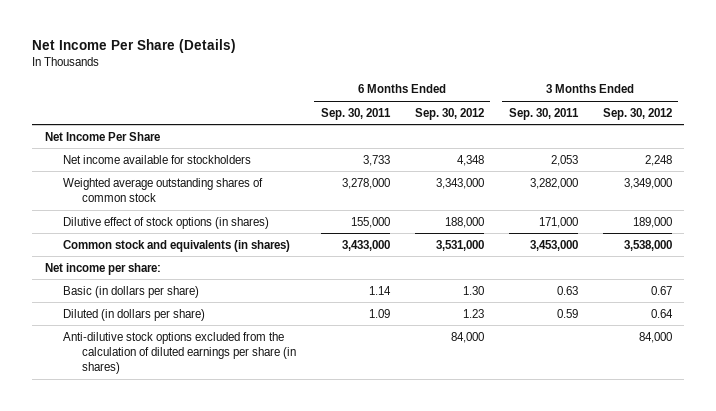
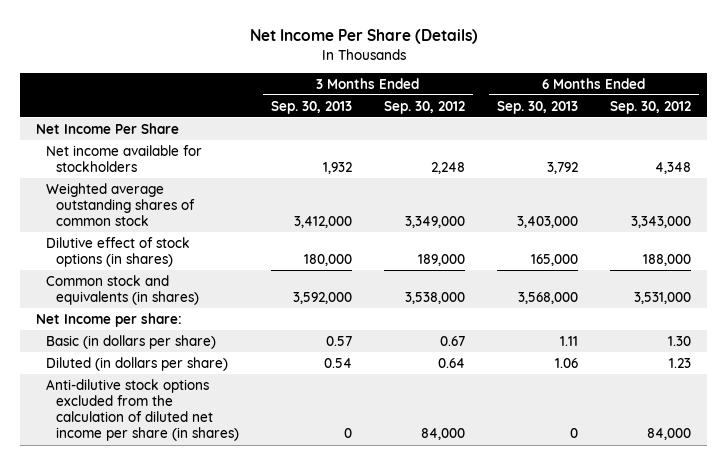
[320,107,391,120] Sep. 30, 2011 -> none
[508,107,579,120] Sep. 30, 2011 -> none
none -> [270,100,352,114] Sep. 30, 2013
none -> [497,100,579,114] Sep. 30, 2013
[44,262,161,275] Net income per share: -> [36,312,183,327] Net Income per share:
[63,331,296,374] Anti-dilutive stock options excluded from the calculation of diluted earnings per share (in shares) -> [45,378,239,442] Anti-dilutive stock options excluded from the calculation of diluted net income per share (in shares)

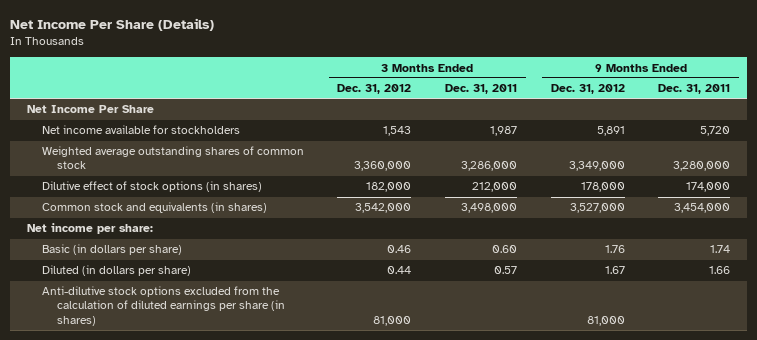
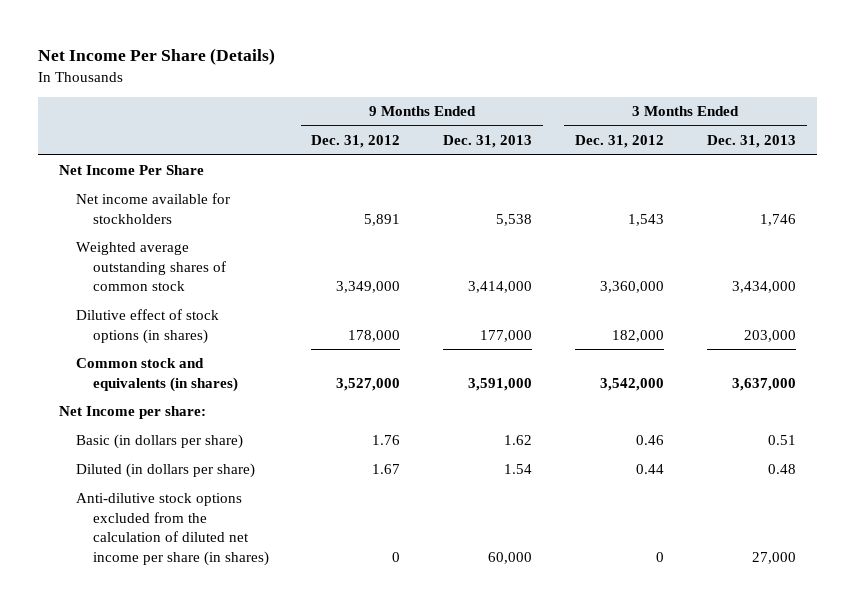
[445,84,518,95] Dec. 31, 2011 -> none
[658,84,731,95] Dec. 31, 2011 -> none
none -> [443,135,533,149] Dec. 31, 2013
none -> [706,135,796,149] Dec. 31, 2013
[26,223,153,235] Net income per share: -> [59,406,207,420] Net Income per share:
[41,286,285,326] Anti-dilutive stock options excluded from the calculation of diluted earnings per share (in shares) -> [75,493,269,566] Anti-dilutive stock options excluded from the calculation of diluted net income per share (in shares)
[373,315,412,326] 81,000 -> [656,551,665,562] 0
[586,315,625,326] 81,000 -> [392,551,401,562] 0

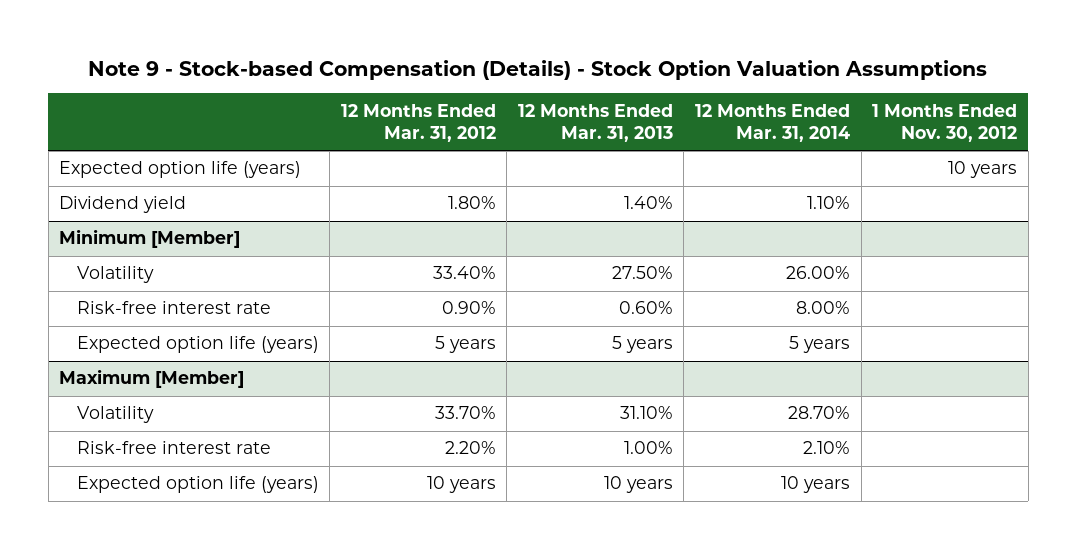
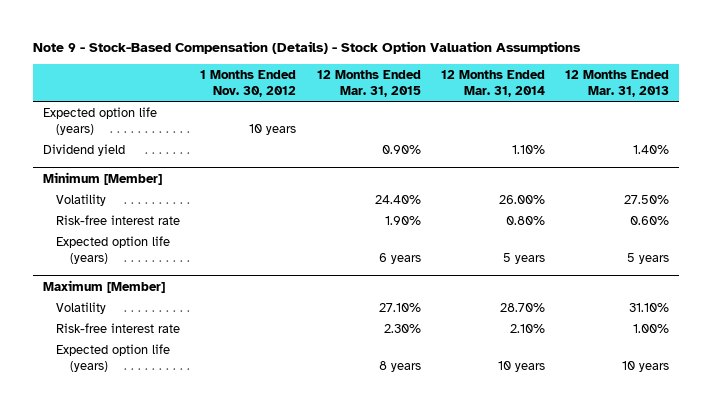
[88,59,988,80] Note 9 - Stock-based Compensation (Details) - Stock Option Valuation Assumptions -> [32,40,581,54] Note 9 - Stock-Based Compensation (Details) - Stock Option Valuation Assumptions
[340,103,496,143] 12 Months Ended Mar. 31, 2012 -> none
none -> [316,69,421,97] 12 Months Ended Mar. 31, 2015
[796,301,851,315] 8.00% -> [505,215,545,225] 0.80%

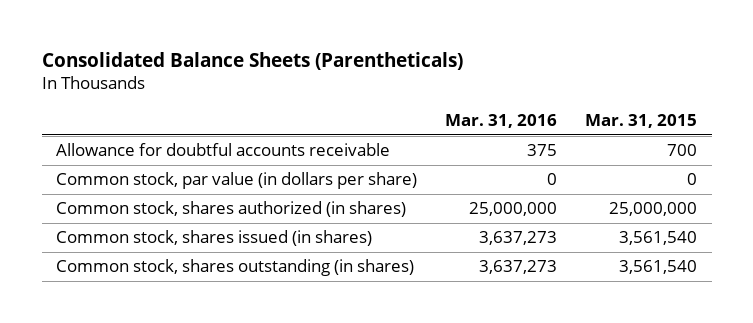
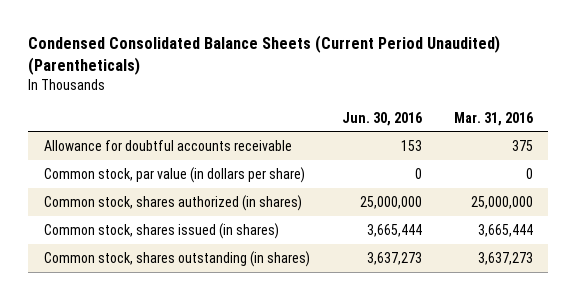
[41,52,463,71] Consolidated Balance Sheets (Parentheticals) -> [27,35,500,76] Condensed Consolidated Balance Sheets (Current Period Unaudited) (Parentheticals)
[585,114,698,129] Mar. 31, 2015 -> none
none -> [341,111,422,126] Jun. 30, 2016
[479,231,558,246] 3,637,273 -> [477,223,533,237] 3,665,444

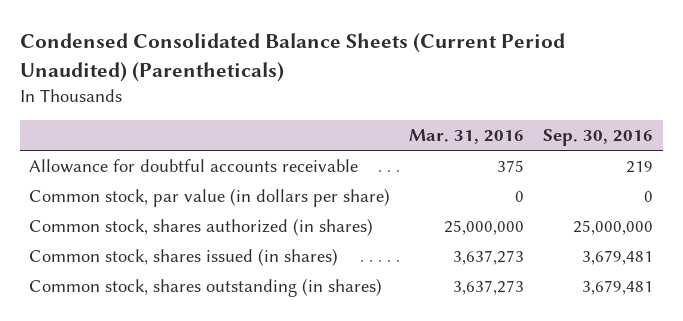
[341,111,422,126] Jun. 30, 2016 -> none
none -> [543,129,654,147] Sep. 30, 2016
[477,223,533,237] 3,665,444 -> [453,249,525,265] 3,637,273

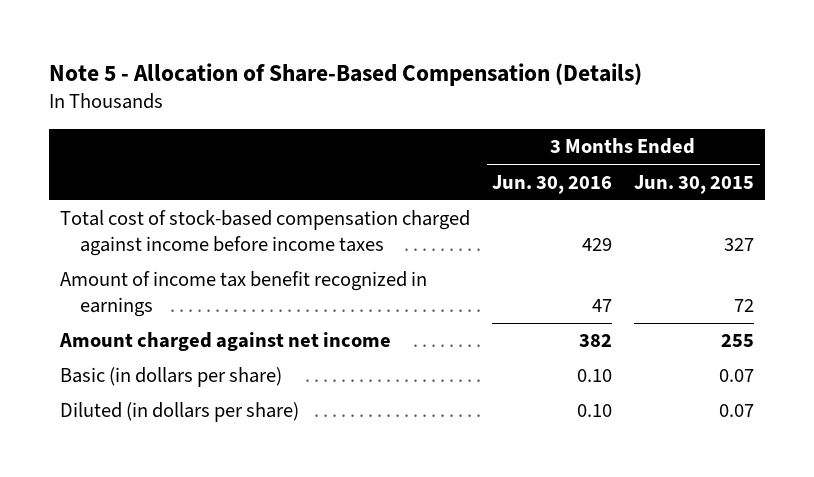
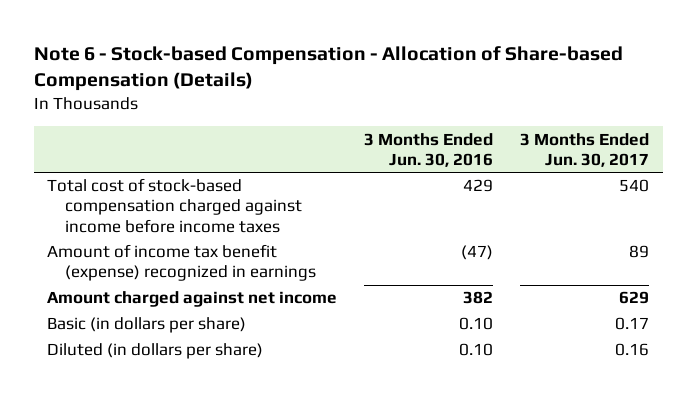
[48,62,642,86] Note 5 - Allocation of Share-Based Compensation (Details) -> [33,45,623,92] Note 6 - Stock-based Compensation - Allocation of Share-based Compensation (Details)
[634,174,755,194] Jun. 30, 2015 -> none
none -> [520,132,650,167] 3 Months Ended Jun. 30, 2017
[59,271,427,317] Amount of income tax benefit recognized in earnings -> [47,244,317,282] Amount of income tax benefit (expense) recognized in earnings
[592,298,613,312] 47 -> [461,245,494,261] (47)

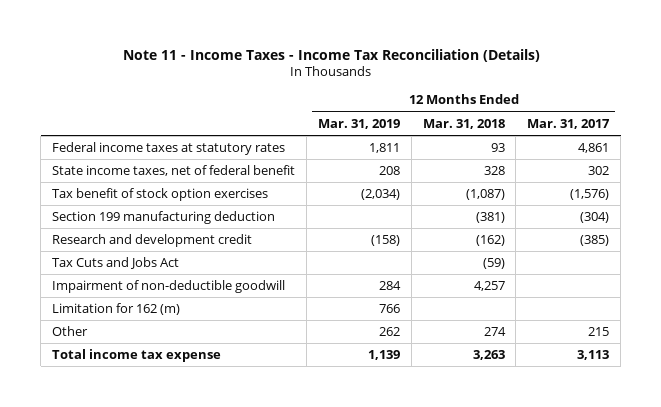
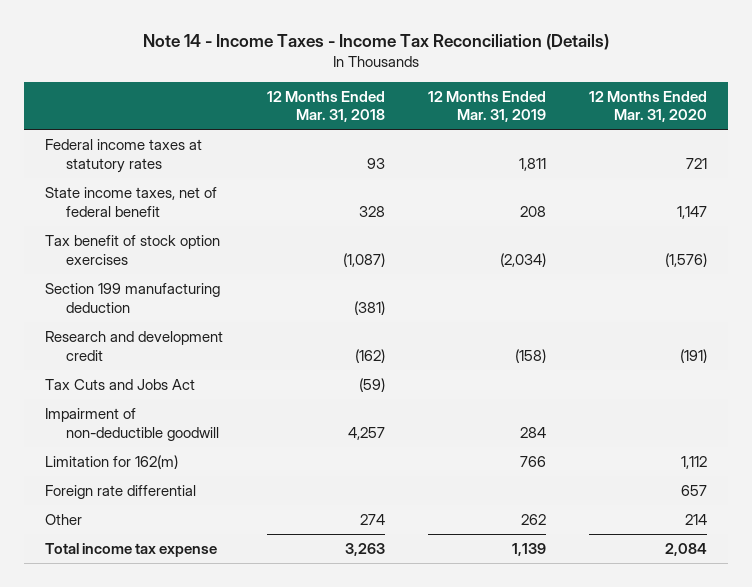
[122,48,540,62] Note 11 - Income Taxes - Income Tax Reconciliation (Details) -> [143,33,610,50] Note 14 - Income Taxes - Income Tax Reconciliation (Details)
[527,118,611,129] Mar. 31, 2017 -> none
none -> [588,90,707,123] 12 Months Ended Mar. 31, 2020
[51,303,180,316] Limitation for 162 (m) -> [45,454,179,469] Limitation for 162(m)
none -> [45,484,197,499] Foreign rate differential

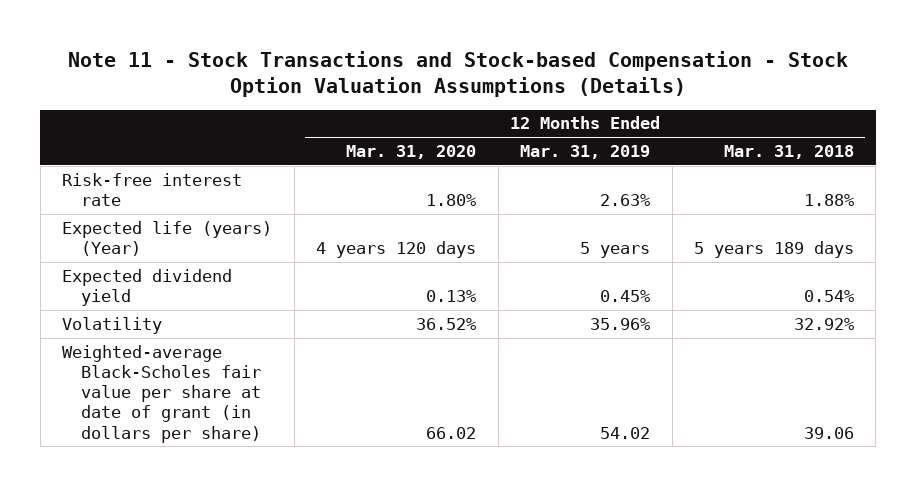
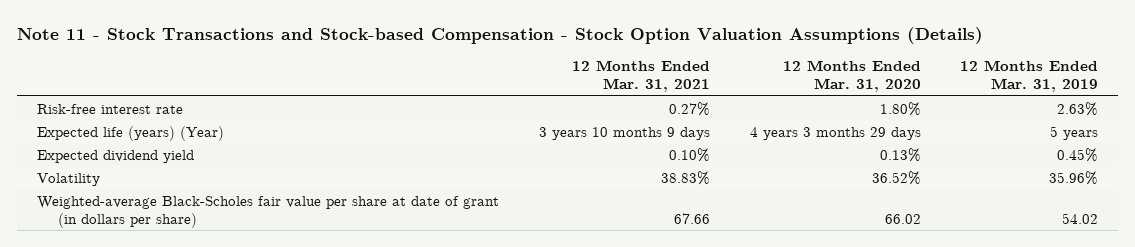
[724,145,855,160] Mar. 31, 2018 -> none
none -> [571,60,710,93] 12 Months Ended Mar. 31, 2021
[316,241,477,259] 4 years 120 days -> [749,126,921,140] 4 years 3 months 29 days

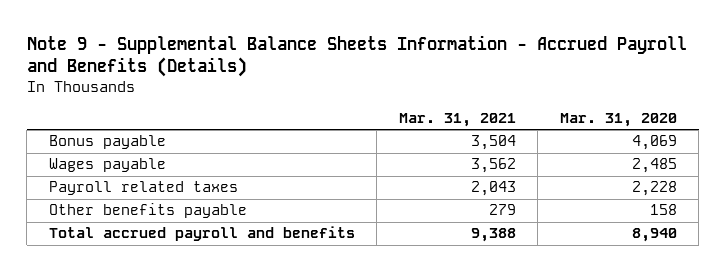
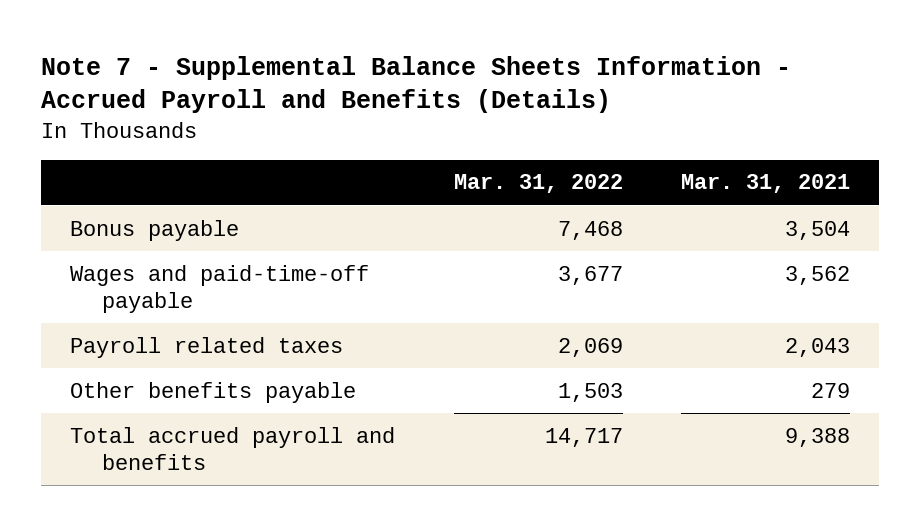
[26,34,687,78] Note 9 - Supplemental Balance Sheets Information - Accrued Payroll and Benefits (Details) -> [40,55,791,114] Note 7 - Supplemental Balance Sheets Information - Accrued Payroll and Benefits (Details)
[559,113,677,128] Mar. 31, 2020 -> none
none -> [453,174,623,194] Mar. 31, 2022
[48,158,166,173] Wages payable -> [70,264,370,314] Wages and paid-time-off payable

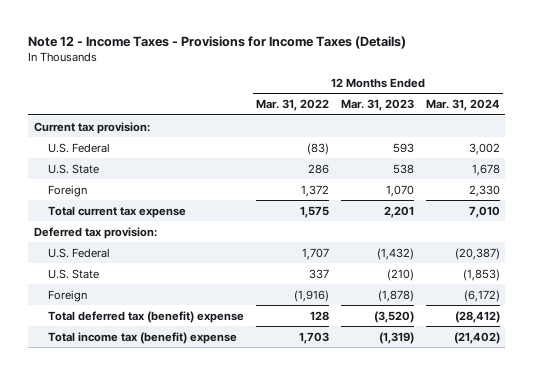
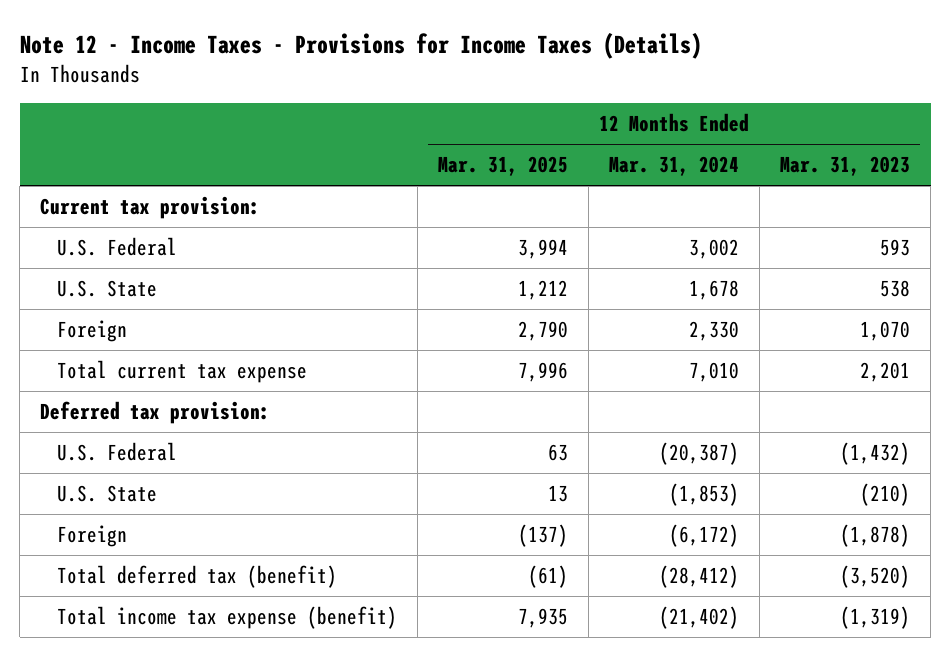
[255,99,329,112] Mar. 31, 2022 -> none
none -> [437,156,568,177] Mar. 31, 2025
[47,310,244,323] Total deferred tax (benefit) expense -> [56,565,337,589] Total deferred tax (benefit)
[47,331,237,344] Total income tax (benefit) expense -> [56,606,397,630] Total income tax expense (benefit)

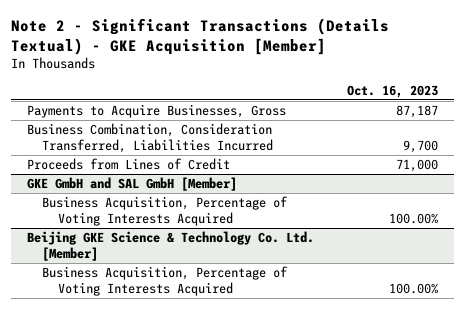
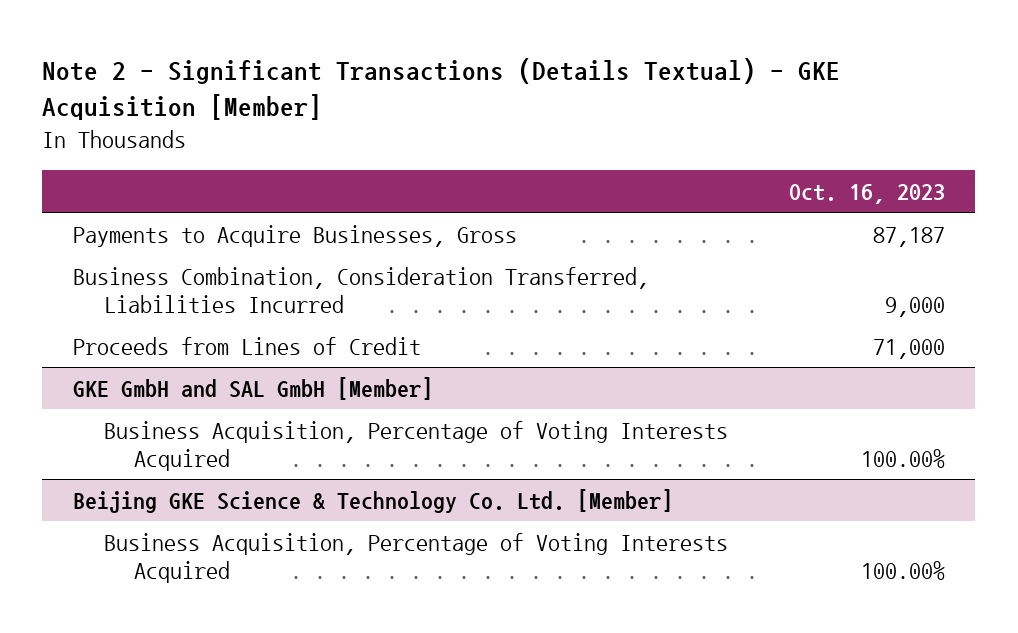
[402,139,438,153] 9,700 -> [884,296,945,317] 9,000

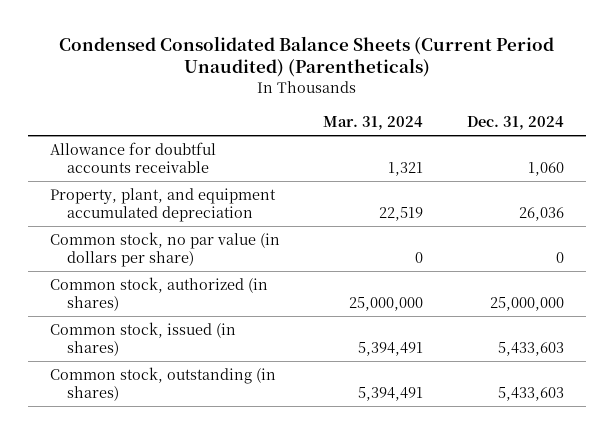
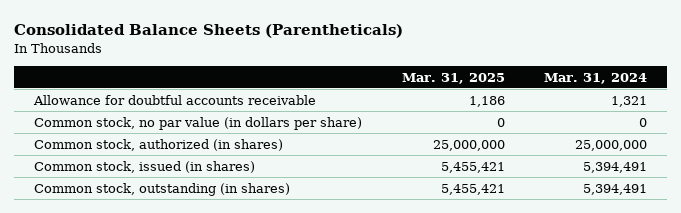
[58,35,554,78] Condensed Consolidated Balance Sheets (Current Period Unaudited) (Parentheticals) -> [14,23,404,38] Consolidated Balance Sheets (Parentheticals)
[467,115,565,130] Dec. 31, 2024 -> none
none -> [401,72,505,84] Mar. 31, 2025
[49,188,276,222] Property, plant, and equipment accumulated depreciation -> none

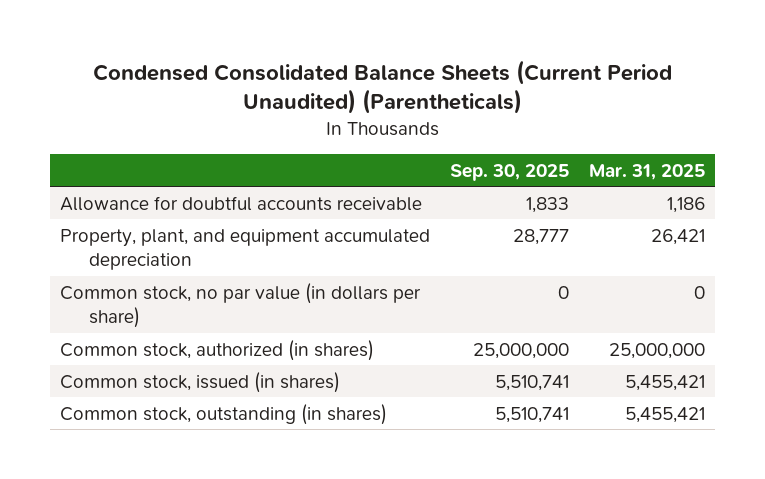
[14,23,404,38] Consolidated Balance Sheets (Parentheticals) -> [92,59,672,115] Condensed Consolidated Balance Sheets (Current Period Unaudited) (Parentheticals)
[544,72,648,84] Mar. 31, 2024 -> none
none -> [450,163,570,181] Sep. 30, 2025
none -> [60,228,431,271] Property, plant, and equipment accumulated depreciation

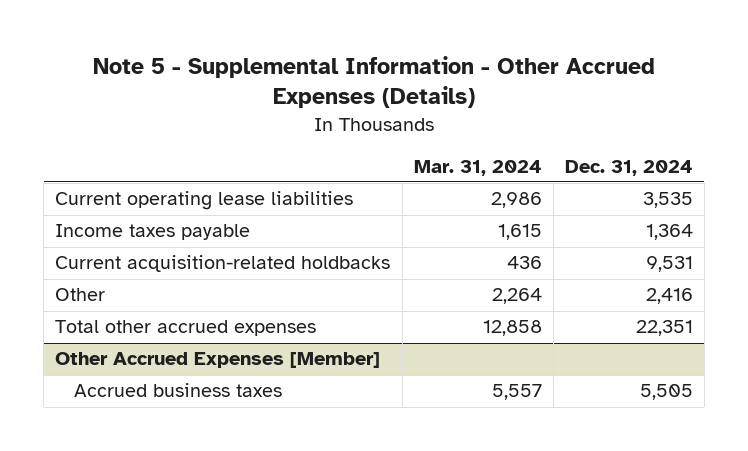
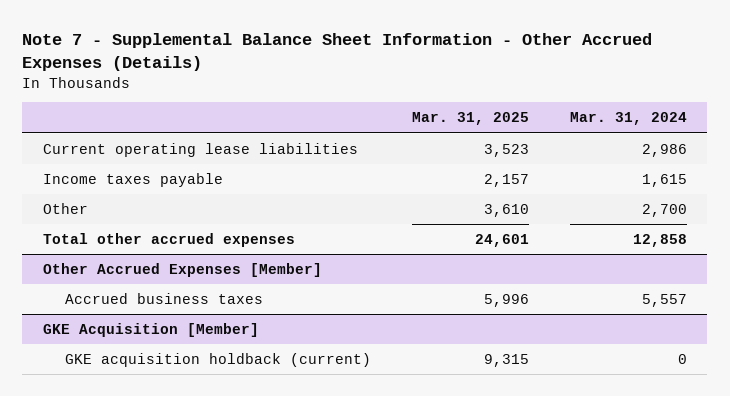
[93,56,656,109] Note 5 - Supplemental Information - Other Accrued Expenses (Details) -> [22,33,653,71] Note 7 - Supplemental Balance Sheet Information - Other Accrued Expenses (Details)
[564,159,693,176] Dec. 31, 2024 -> none
none -> [411,112,529,126] Mar. 31, 2025
[55,255,391,273] Current acquisition-related holdbacks -> none
[491,288,542,305] 2,264 -> [641,203,687,217] 2,700
none -> [42,322,259,337] GKE Acquisition [Member]
none -> [64,352,371,367] GKE acquisition holdback (current)

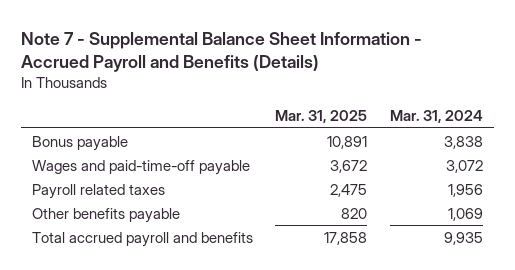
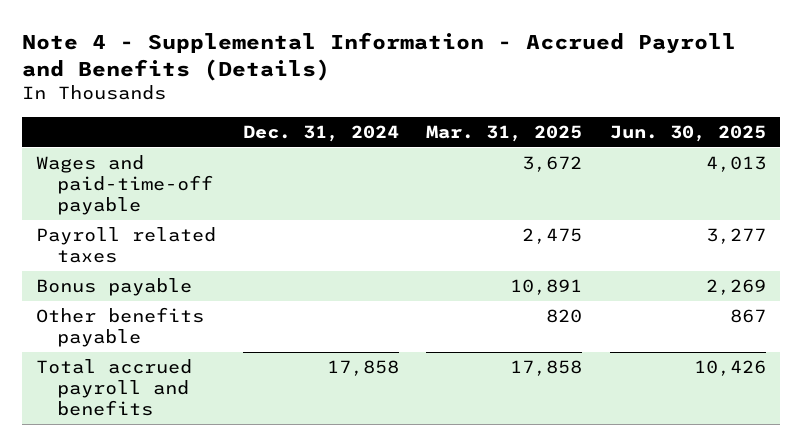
[21,31,423,72] Note 7 - Supplemental Balance Sheet Information - Accrued Payroll and Benefits (Details) -> [21,31,736,81] Note 4 - Supplemental Information - Accrued Payroll and Benefits (Details)
[389,110,483,124] Mar. 31, 2024 -> none
none -> [242,124,399,142] Dec. 31, 2024
none -> [609,124,766,142] Jun. 30, 2025
[32,135,129,151] Bonus payable -> [35,278,192,297] Bonus payable

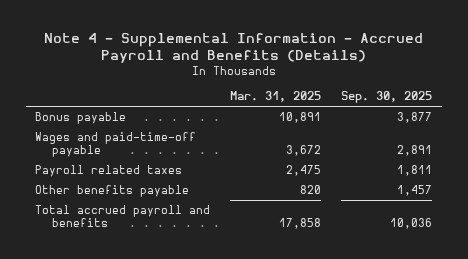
[242,124,399,142] Dec. 31, 2024 -> none
[609,124,766,142] Jun. 30, 2025 -> none
none -> [341,91,433,104] Sep. 30, 2025
[35,278,192,297] Bonus payable -> [35,112,127,125] Bonus payable

